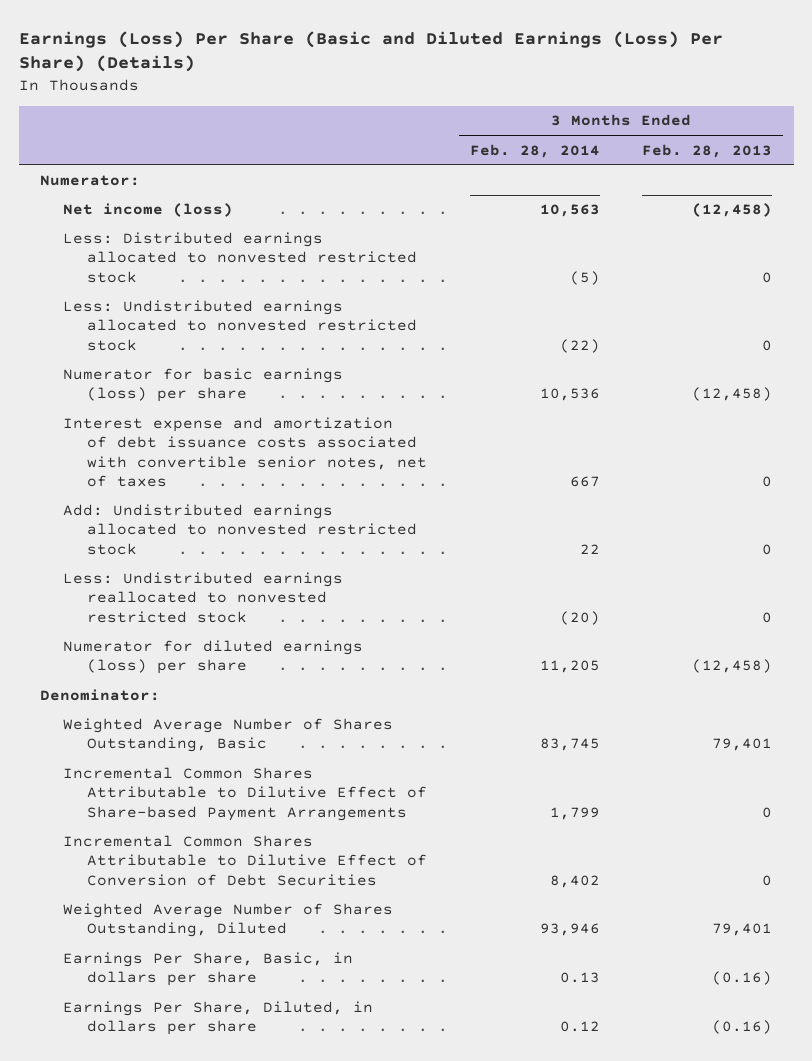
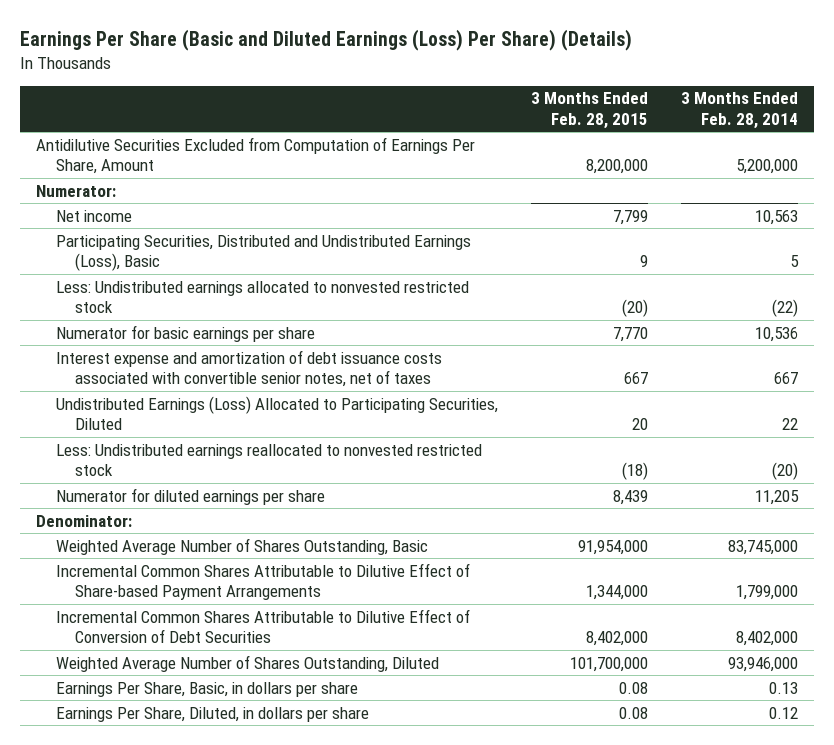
[18,30,723,73] Earnings (Loss) Per Share (Basic and Diluted Earnings (Loss) Per Share) (Details) -> [19,29,632,52] Earnings Per Share (Basic and Diluted Earnings (Loss) Per Share) (Details)
[642,143,773,158] Feb. 28, 2013 -> none
none -> [530,92,648,129] 3 Months Ended Feb. 28, 2015
none -> [36,136,476,175] Antidilutive Securities Excluded from Computation of Earnings Per Share, Amount
[63,232,417,283] Less: Distributed earnings allocated to nonvested restricted stock -> none
[63,203,234,218] Net income (loss) -> [55,209,132,222] Net income
none -> [55,234,471,272] Participating Securities, Distributed and Undistributed Earnings (Loss), Basic
[63,368,344,403] Numerator for basic earnings (loss) per share -> [55,324,315,342] Numerator for basic earnings per share
[63,504,417,555] Add: Undistributed earnings allocated to nonvested restricted stock -> none
none -> [55,395,498,431] Undistributed Earnings (Loss) Allocated to Participating Securities, Diluted
[63,640,364,675] Numerator for diluted earnings (loss) per share -> [55,487,325,505] Numerator for diluted earnings per share
[539,738,600,752] 83,745 -> [727,539,798,555] 83,745,000
[549,806,600,820] 1,799 -> [735,585,798,601] 1,799,000
[549,874,600,888] 8,402 -> [735,631,798,647] 8,402,000
[539,923,600,937] 93,946 -> [727,656,798,672] 93,946,000

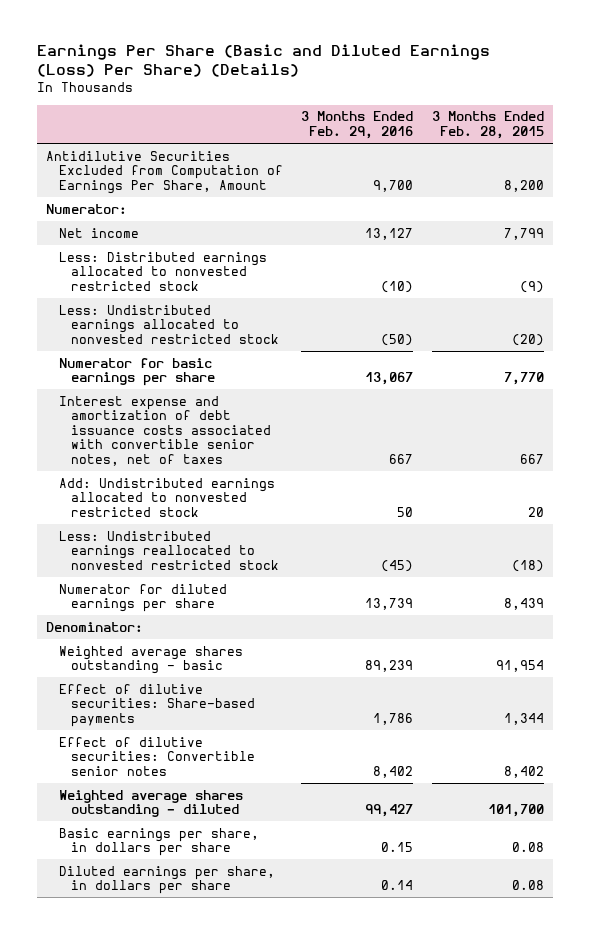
[680,92,798,129] 3 Months Ended Feb. 28, 2014 -> none
none -> [301,111,414,139] 3 Months Ended Feb. 29, 2016
[585,159,648,175] 8,200,000 -> [504,179,545,192] 8,200
[55,234,471,272] Participating Securities, Distributed and Undistributed Earnings (Loss), Basic -> none
none -> [58,251,267,291] Less: Distributed earnings allocated to nonvested restricted stock
[55,395,498,431] Undistributed Earnings (Loss) Allocated to Participating Securities, Diluted -> [58,477,275,517] Add: Undistributed earnings allocated to nonvested restricted stock
[55,537,428,555] Weighted Average Number of Shares Outstanding, Basic -> [58,645,243,675] Weighted average shares outstanding - basic
[577,539,648,555] 91,954,000 -> [496,660,545,673] 91,954
[55,562,470,601] Incremental Common Shares Attributable to Dilutive Effect of Share-based Payment Arrangements -> [58,683,256,727] Effect of dilutive securities: Share-based payments
[585,585,648,601] 1,344,000 -> [504,712,545,725] 1,344
[55,608,470,644] Incremental Common Shares Attributable to Dilutive Effect of Conversion of Debt Securities -> [58,736,256,776] Effect of dilutive securities: Convertible senior notes
[585,631,648,647] 8,402,000 -> [504,765,545,778] 8,402
[55,654,439,672] Weighted Average Number of Shares Outstanding, Diluted -> [58,789,243,818] Weighted average shares outstanding - diluted
[569,656,648,672] 101,700,000 -> [488,804,545,818] 101,700
[55,681,358,697] Earnings Per Share, Basic, in dollars per share -> [58,827,259,857] Basic earnings per share, in dollars per share
[55,706,369,722] Earnings Per Share, Diluted, in dollars per share -> [58,865,275,895] Diluted earnings per share, in dollars per share

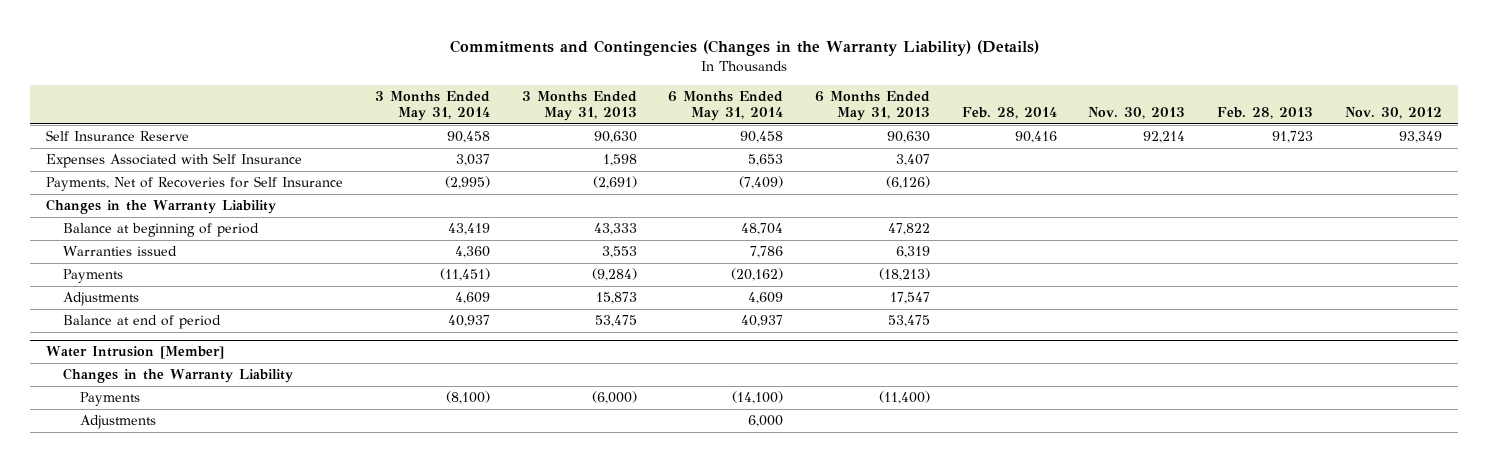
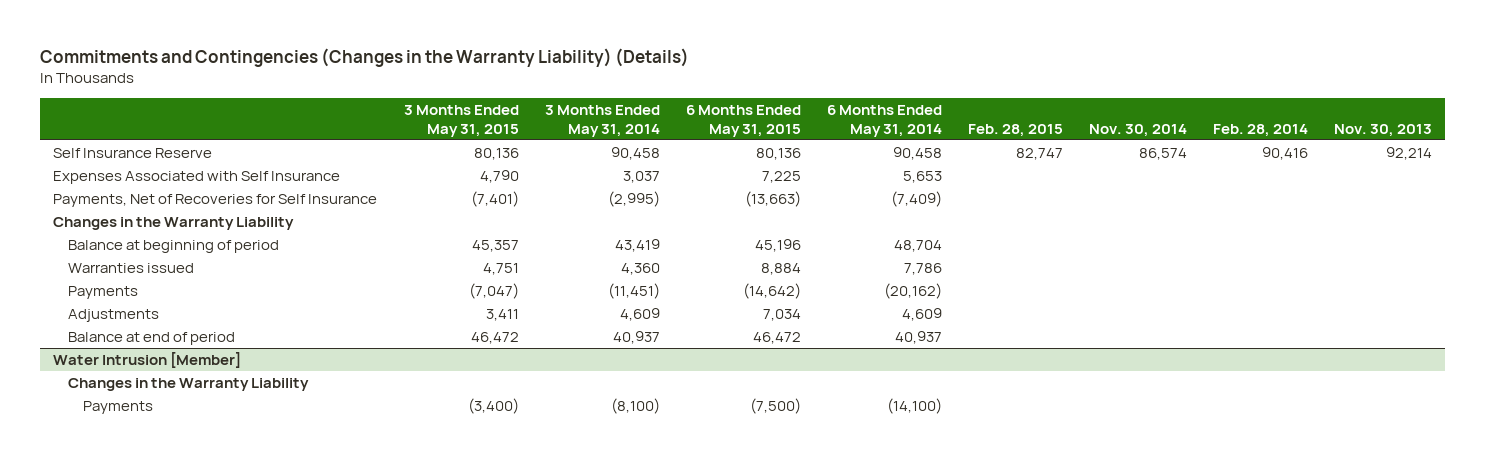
[521,90,637,122] 3 Months Ended May 31, 2013 -> none
[815,90,931,122] 6 Months Ended May 31, 2013 -> none
[1217,107,1314,120] Feb. 28, 2013 -> none
[1344,107,1442,120] Nov. 30, 2012 -> none
none -> [403,104,519,137] 3 Months Ended May 31, 2015
none -> [685,104,801,137] 6 Months Ended May 31, 2015
none -> [967,123,1063,137] Feb. 28, 2015
none -> [1088,123,1187,137] Nov. 30, 2014
[80,415,157,430] Adjustments -> none

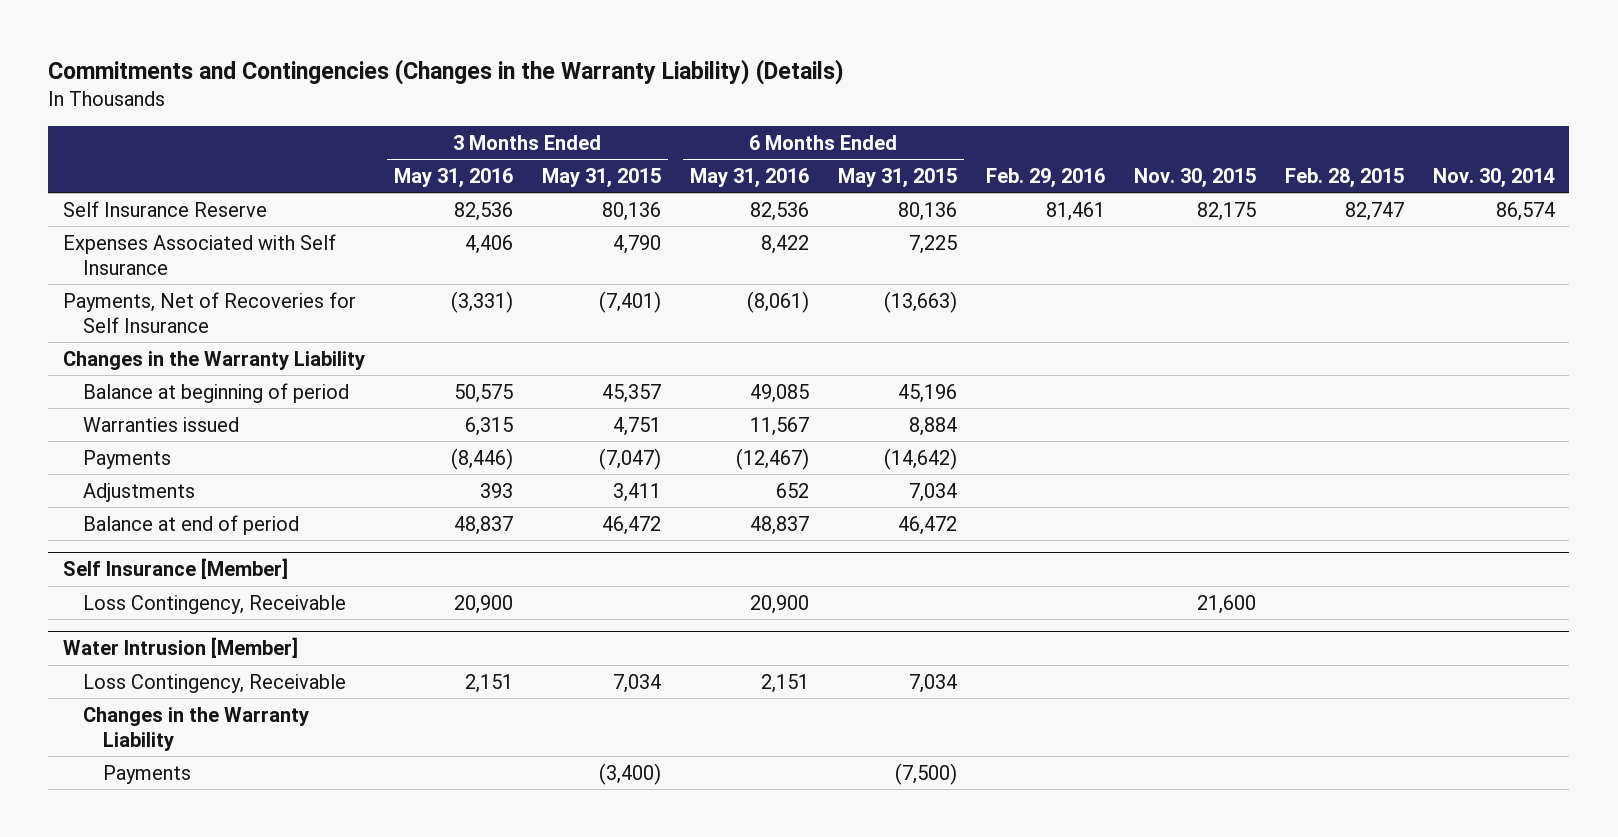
[544,104,660,137] 3 Months Ended May 31, 2014 -> none
[826,104,942,137] 6 Months Ended May 31, 2014 -> none
[1213,123,1309,137] Feb. 28, 2014 -> none
[1334,123,1433,137] Nov. 30, 2013 -> none
none -> [393,167,513,188] May 31, 2016
none -> [689,167,809,188] May 31, 2016
none -> [985,167,1105,188] Feb. 29, 2016
none -> [1133,167,1256,188] Nov. 30, 2015
none -> [62,558,288,580] Self Insurance [Member]
none -> [82,594,346,614] Loss Contingency, Receivable
none -> [82,673,346,693] Loss Contingency, Receivable

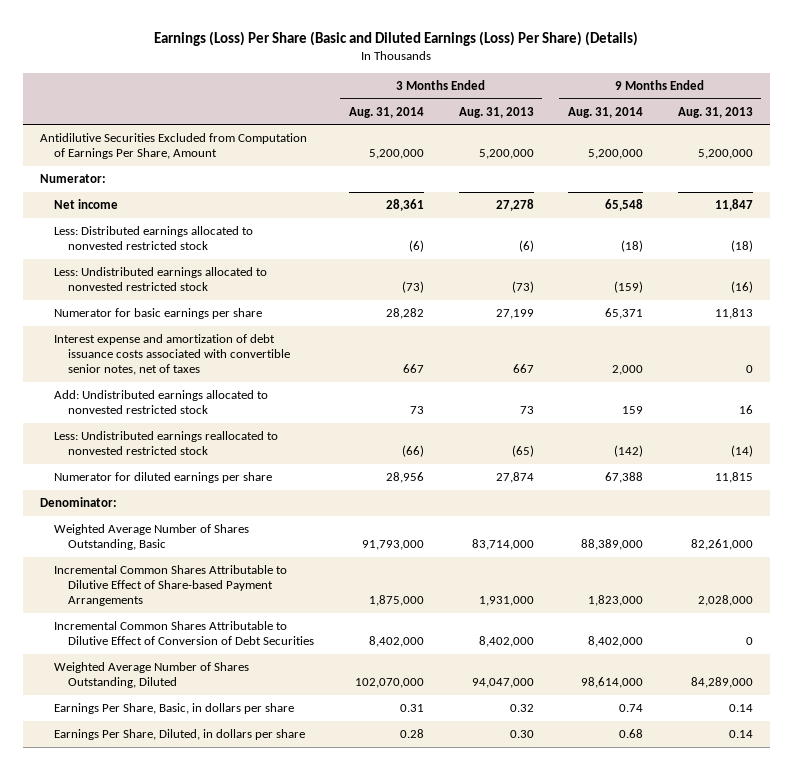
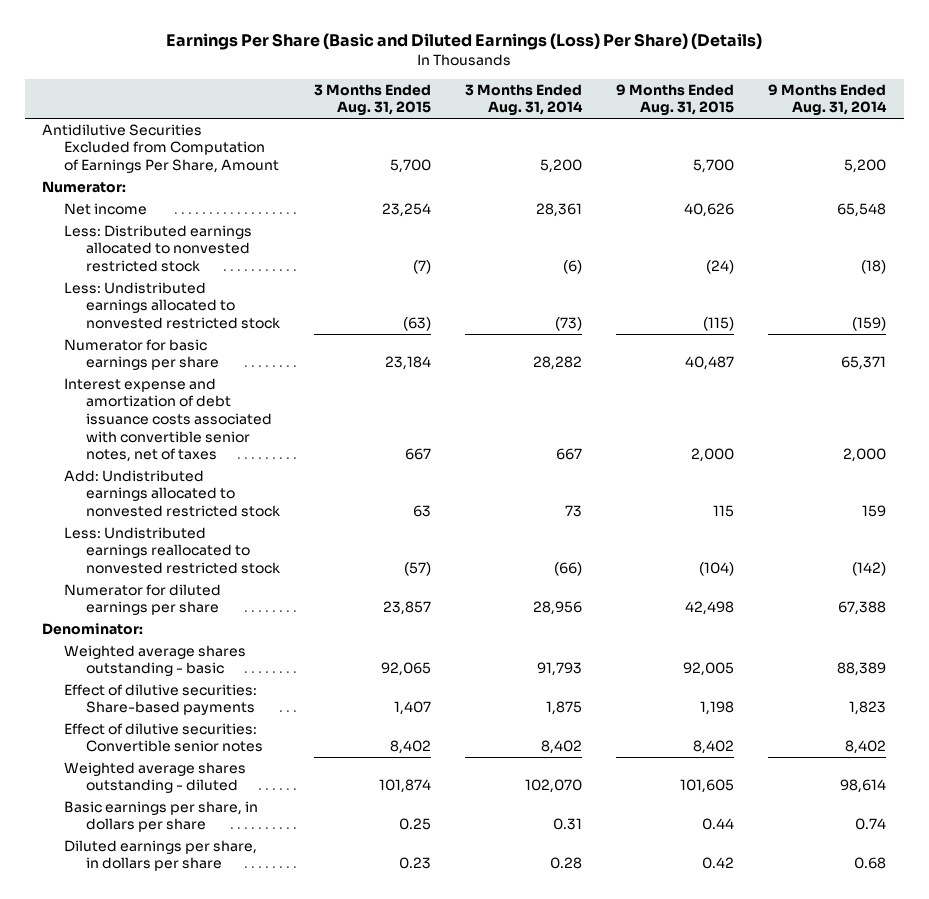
[154,30,639,46] Earnings (Loss) Per Share (Basic and Diluted Earnings (Loss) Per Share) (Details) -> [166,33,763,51] Earnings Per Share (Basic and Diluted Earnings (Loss) Per Share) (Details)
[458,106,534,118] Aug. 31, 2013 -> none
[677,106,753,118] Aug. 31, 2013 -> none
none -> [314,83,432,117] 3 Months Ended Aug. 31, 2015
none -> [616,83,735,117] 9 Months Ended Aug. 31, 2015
[368,149,424,160] 5,200,000 -> [540,159,583,174] 5,200
[588,149,644,160] 5,200,000 -> [844,159,887,174] 5,200
[54,523,250,551] Weighted Average Number of Shares Outstanding, Basic -> [63,644,246,677] Weighted average shares outstanding - basic
[361,540,424,551] 91,793,000 -> [537,662,583,677] 91,793
[581,539,644,551] 88,389,000 -> [837,662,887,677] 88,389
[54,564,288,607] Incremental Common Shares Attributable to Dilutive Effect of Share-based Payment Arrangements -> [63,683,257,716] Effect of dilutive securities: Share-based payments
[368,595,424,607] 1,875,000 -> [546,701,583,716] 1,875
[588,595,644,607] 1,823,000 -> [849,701,887,716] 1,823
[54,620,315,646] Incremental Common Shares Attributable to Dilutive Effect of Conversion of Debt Securities -> [63,722,263,753] Effect of dilutive securities: Convertible senior notes
[368,636,424,648] 8,402,000 -> [541,740,583,755] 8,402
[588,636,644,648] 8,402,000 -> [845,740,887,755] 8,402
[54,661,250,689] Weighted Average Number of Shares Outstanding, Diluted -> [63,761,246,794] Weighted average shares outstanding - diluted
[354,678,424,689] 102,070,000 -> [525,779,583,794] 102,070
[581,677,644,689] 98,614,000 -> [840,779,887,794] 98,614
[54,702,295,714] Earnings Per Share, Basic, in dollars per share -> [63,800,258,833] Basic earnings per share, in dollars per share
[54,728,306,740] Earnings Per Share, Diluted, in dollars per share -> [63,839,257,872] Diluted earnings per share, in dollars per share

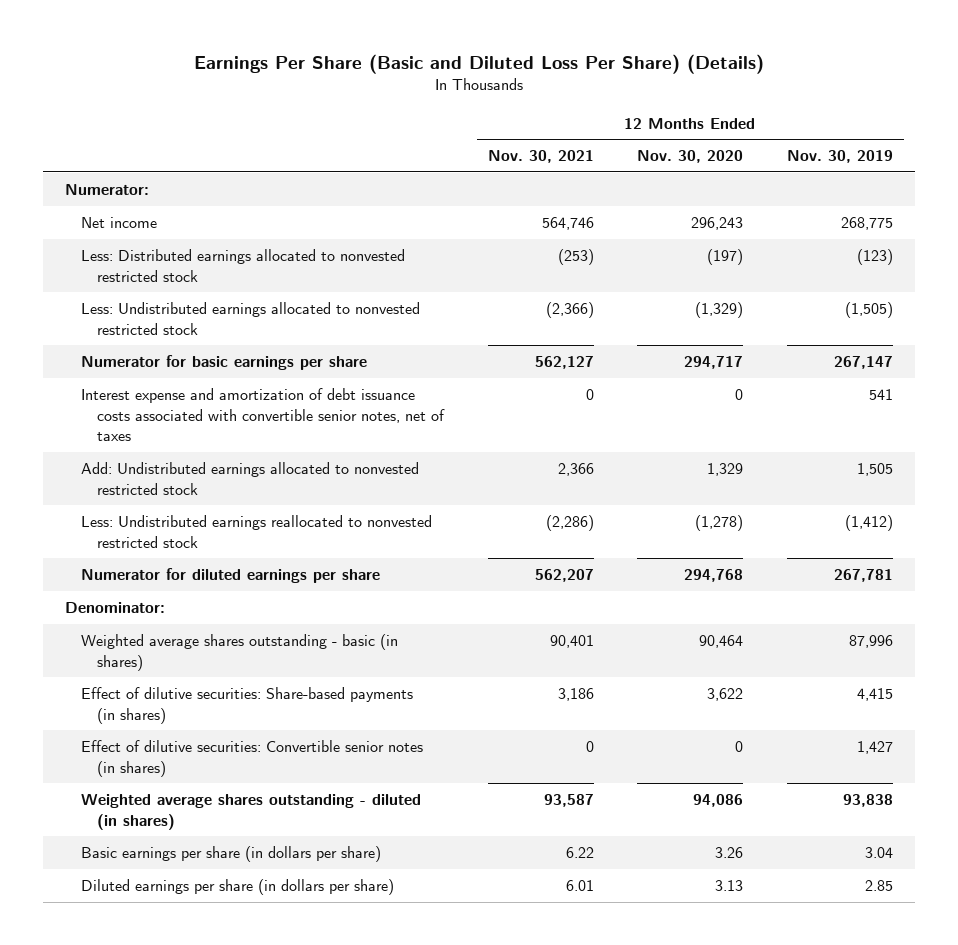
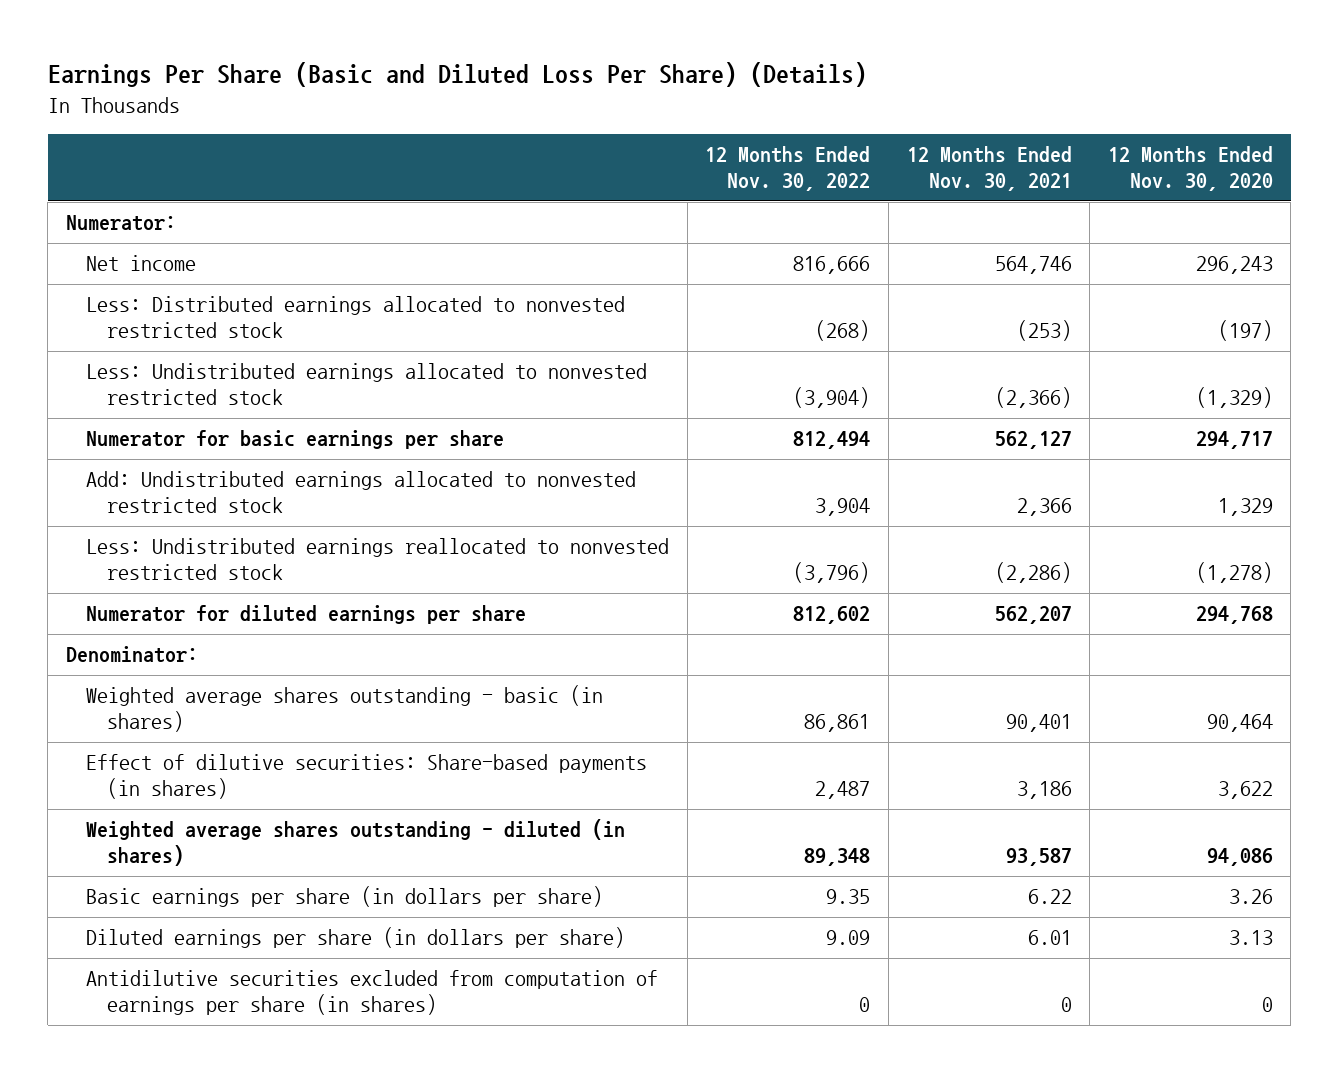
[787,150,894,164] Nov. 30, 2019 -> none
none -> [705,146,871,192] 12 Months Ended Nov. 30, 2022
[81,387,445,442] Interest expense and amortization of debt issuance costs associated with convertible senior notes, net of taxes -> none
[81,739,424,777] Effect of dilutive securities: Convertible senior notes (in shares) -> none
none -> [86,970,659,1016] Antidilutive securities excluded from computation of earnings per share (in shares)

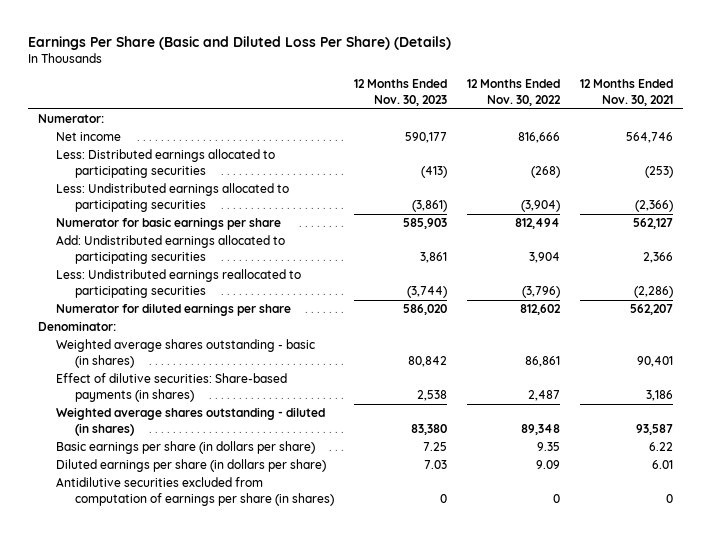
[1107,146,1273,192] 12 Months Ended Nov. 30, 2020 -> none
none -> [353,79,447,106] 12 Months Ended Nov. 30, 2023
[86,296,626,339] Less: Distributed earnings allocated to nonvested restricted stock -> [56,149,276,178] Less: Distributed earnings allocated to participating securities
[86,363,648,406] Less: Undistributed earnings allocated to nonvested restricted stock -> [56,183,290,212] Less: Undistributed earnings allocated to participating securities
[86,471,637,514] Add: Undistributed earnings allocated to nonvested restricted stock -> [56,235,286,264] Add: Undistributed earnings allocated to participating securities
[86,538,670,581] Less: Undistributed earnings reallocated to nonvested restricted stock -> [56,269,302,298] Less: Undistributed earnings reallocated to participating securities

